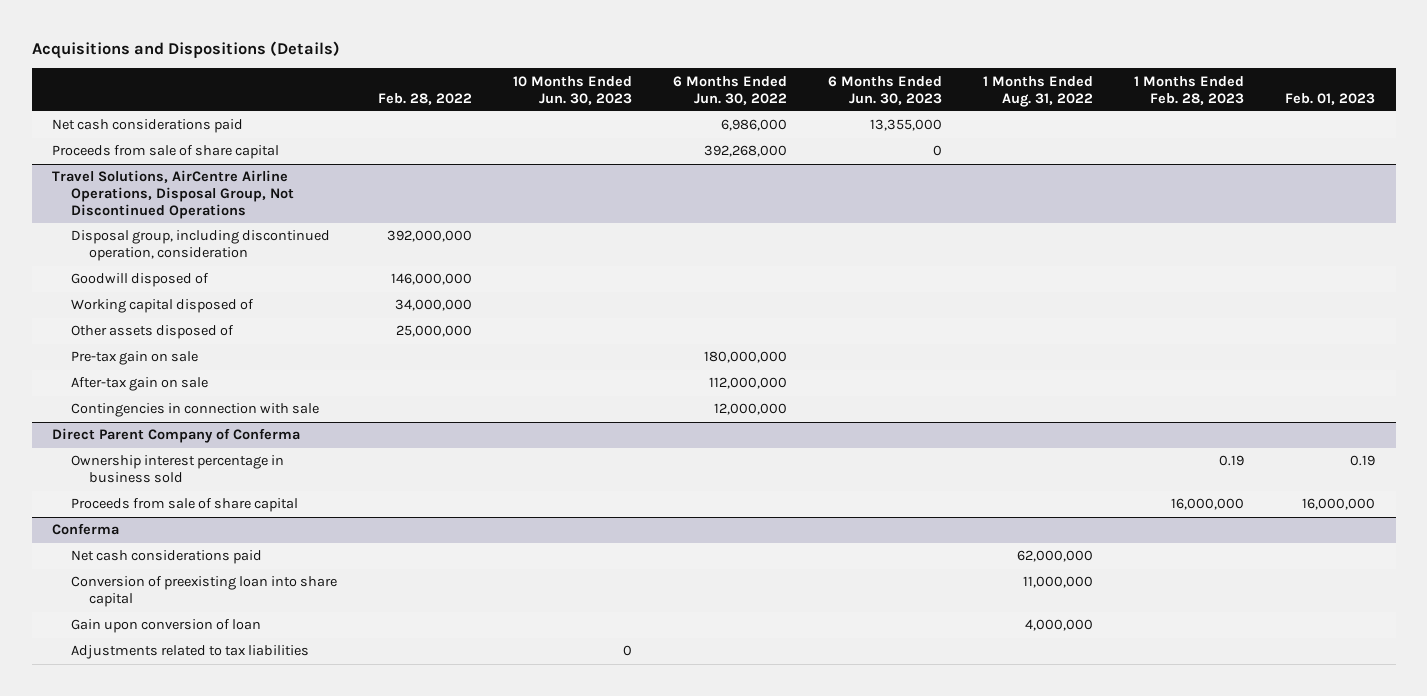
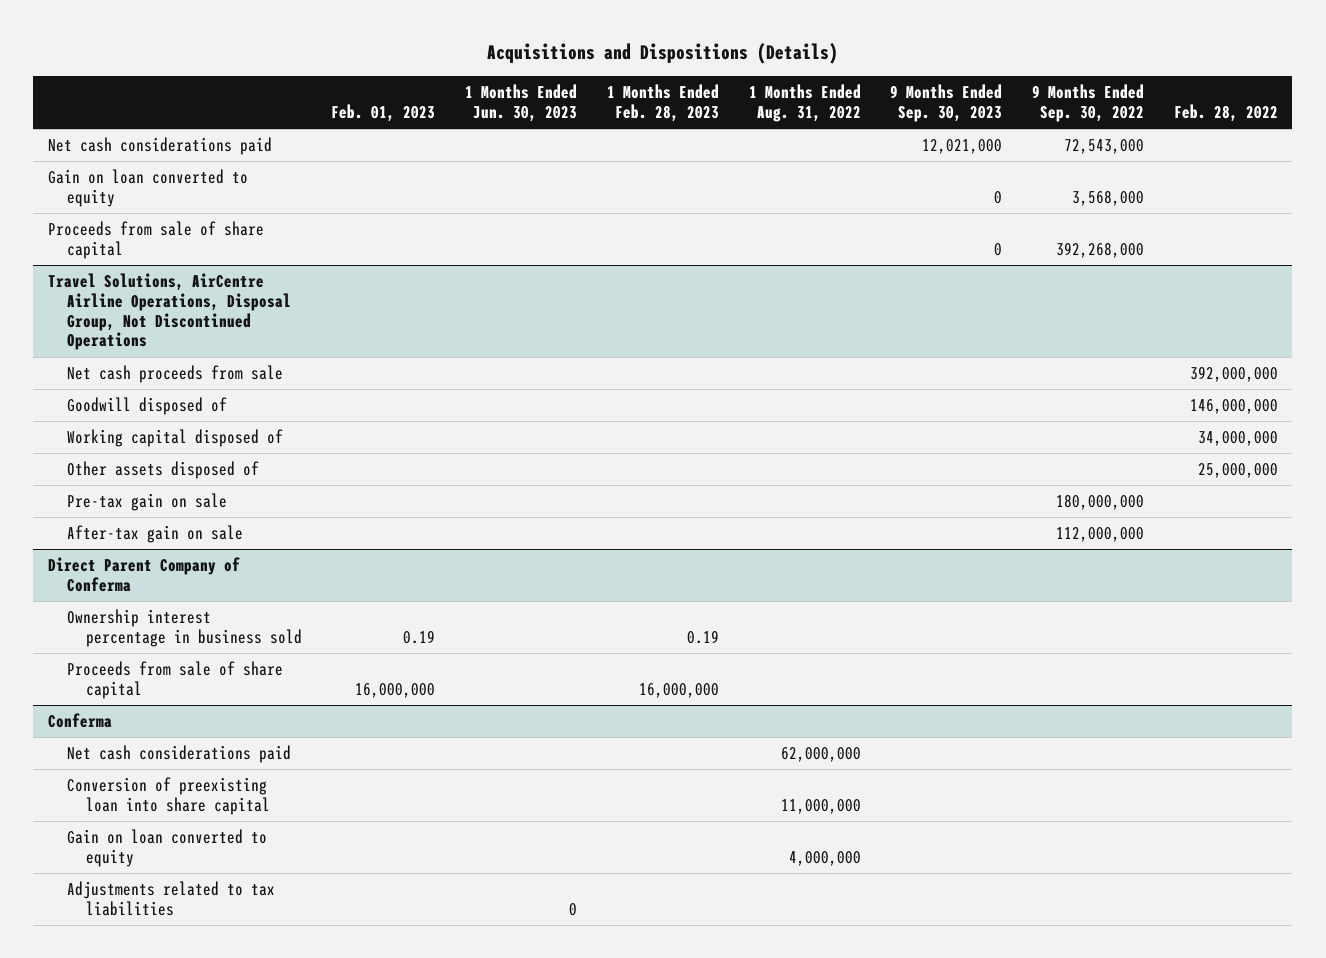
[512,75,632,105] 10 Months Ended Jun. 30, 2023 -> none
[672,75,787,105] 6 Months Ended Jun. 30, 2022 -> none
[827,75,942,105] 6 Months Ended Jun. 30, 2023 -> none
none -> [465,84,578,123] 1 Months Ended Jun. 30, 2023
none -> [890,84,1003,123] 9 Months Ended Sep. 30, 2023
none -> [1031,84,1144,123] 9 Months Ended Sep. 30, 2022
none -> [47,169,248,207] Gain on loan converted to equity
[70,230,330,262] Disposal group, including discontinued operation, consideration -> [66,365,283,384] Net cash proceeds from sale
[70,403,319,418] Contingencies in connection with sale -> none
[70,619,261,634] Gain upon conversion of loan -> [66,829,267,867] Gain on loan converted to equity

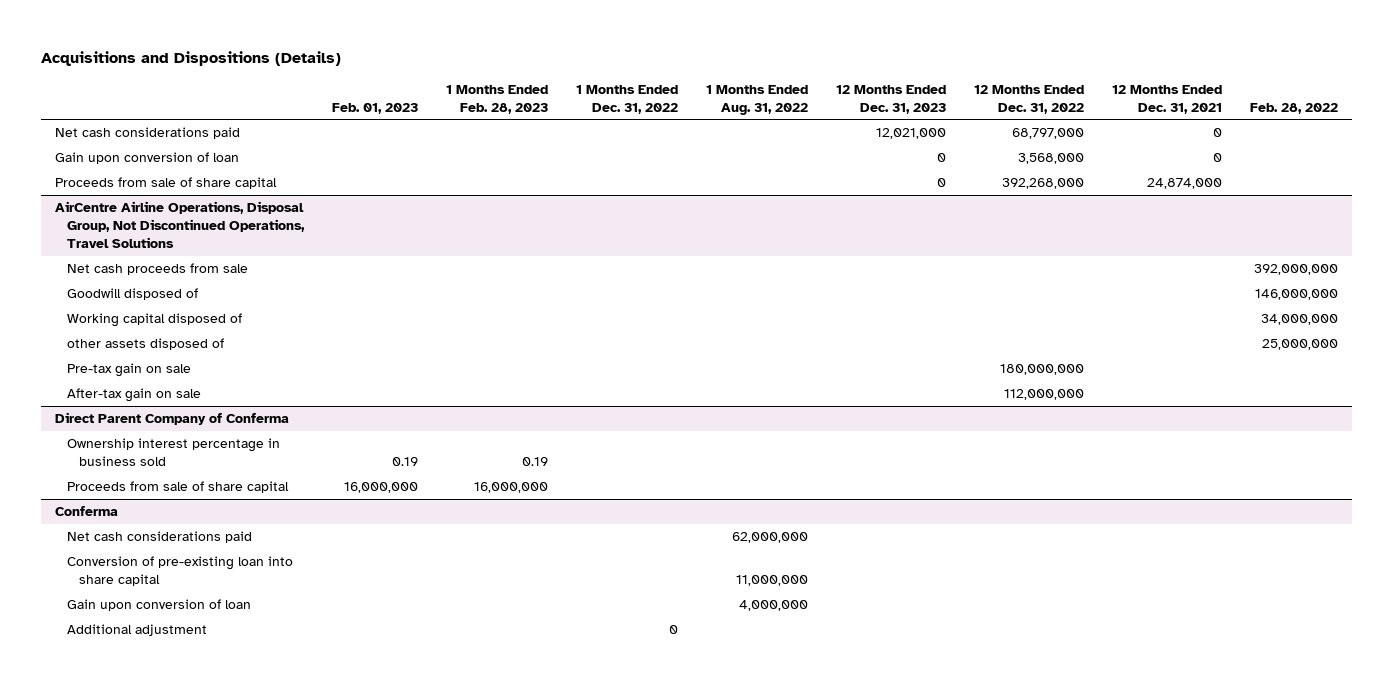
[465,84,578,123] 1 Months Ended Jun. 30, 2023 -> none
[890,84,1003,123] 9 Months Ended Sep. 30, 2023 -> none
[1031,84,1144,123] 9 Months Ended Sep. 30, 2022 -> none
none -> [575,84,678,114] 1 Months Ended Dec. 31, 2022
none -> [835,84,946,114] 12 Months Ended Dec. 31, 2023
none -> [973,84,1084,114] 12 Months Ended Dec. 31, 2022
none -> [1111,84,1222,114] 12 Months Ended Dec. 31, 2021
[47,169,248,207] Gain on loan converted to equity -> [55,152,240,165] Gain upon conversion of loan
[47,273,291,351] Travel Solutions, AirCentre Airline Operations, Disposal Group, Not Discontinued Operations -> [55,201,306,248] AirCentre Airline Operations, Disposal Group, Not Discontinued Operations, Travel Solutions
[66,461,259,480] Other assets disposed of -> [67,338,225,351] other assets disposed of
[66,777,270,815] Conversion of preexisting loan into share capital -> [67,556,294,587] Conversion of pre-existing loan into share capital
[66,829,267,867] Gain on loan converted to equity -> [67,599,252,612] Gain upon conversion of loan
[66,881,275,916] Adjustments related to tax liabilities -> [67,624,208,637] Additional adjustment

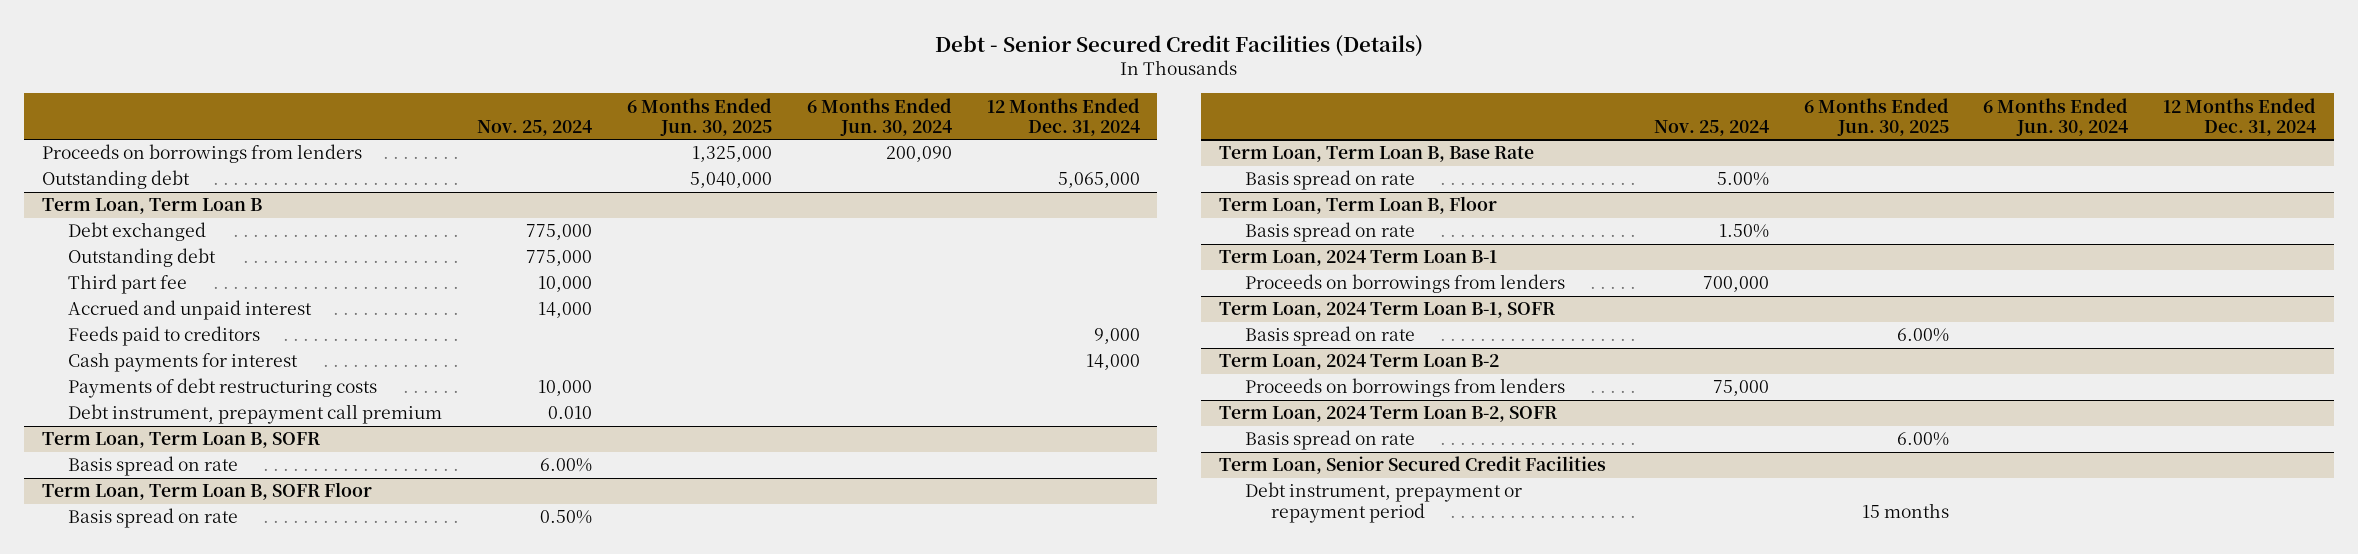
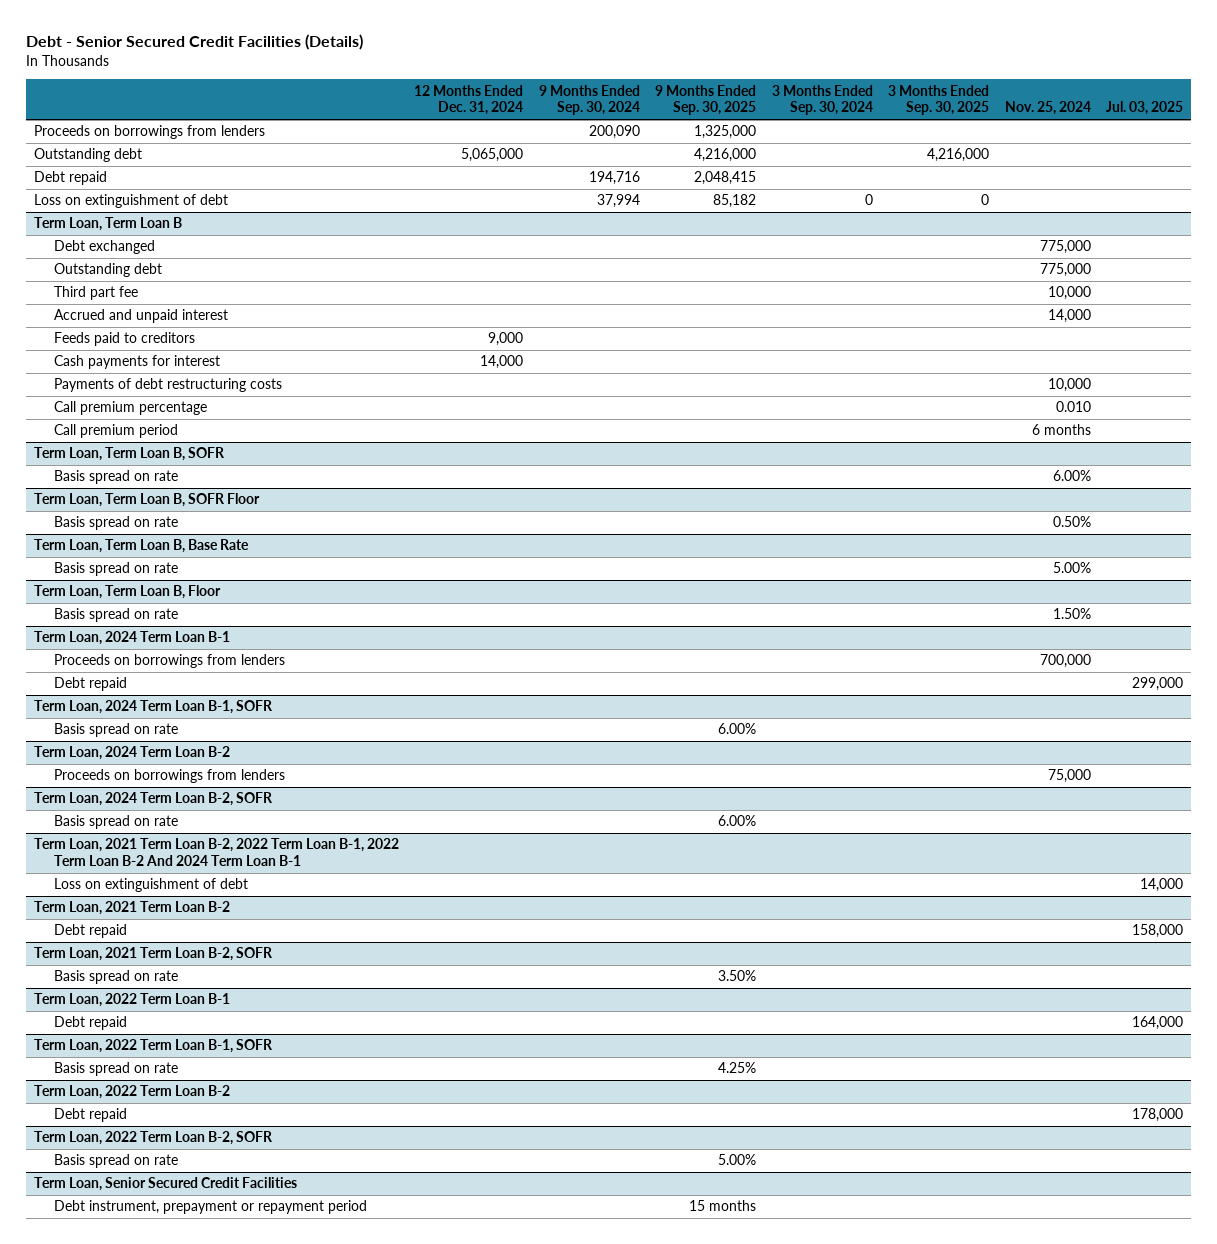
[626,97,772,136] 6 Months Ended Jun. 30, 2025 -> none
[806,97,952,136] 6 Months Ended Jun. 30, 2024 -> none
none -> [538,84,640,116] 9 Months Ended Sep. 30, 2024
none -> [655,84,757,116] 9 Months Ended Sep. 30, 2025
none -> [771,84,873,116] 3 Months Ended Sep. 30, 2024
none -> [888,84,990,116] 3 Months Ended Sep. 30, 2025
none -> [1106,101,1184,116] Jul. 03, 2025
none -> [33,171,107,186] Debt repaid
none -> [33,194,228,209] Loss on extinguishment of debt
[67,404,442,425] Debt instrument, prepayment call premium -> [54,401,208,416] Call premium percentage
none -> [54,424,179,439] Call premium period
none -> [54,677,128,692] Debt repaid
none -> [33,838,399,867] Term Loan, 2021 Term Loan B-2, 2022 Term Loan B-1, 2022 Term Loan B-2 And 2024 Term Loan B-1
none -> [54,878,249,893] Loss on extinguishment of debt
none -> [33,901,230,916] Term Loan, 2021 Term Loan B-2
none -> [54,924,128,939] Debt repaid
none -> [33,947,273,962] Term Loan, 2021 Term Loan B-2, SOFR
none -> [54,970,179,985] Basis spread on rate
none -> [33,993,230,1008] Term Loan, 2022 Term Loan B-1
none -> [54,1016,128,1031] Debt repaid
none -> [33,1039,273,1054] Term Loan, 2022 Term Loan B-1, SOFR
none -> [54,1062,179,1077] Basis spread on rate
none -> [33,1085,230,1100] Term Loan, 2022 Term Loan B-2
none -> [54,1108,128,1123] Debt repaid
none -> [33,1131,273,1146] Term Loan, 2022 Term Loan B-2, SOFR
none -> [54,1154,179,1169] Basis spread on rate

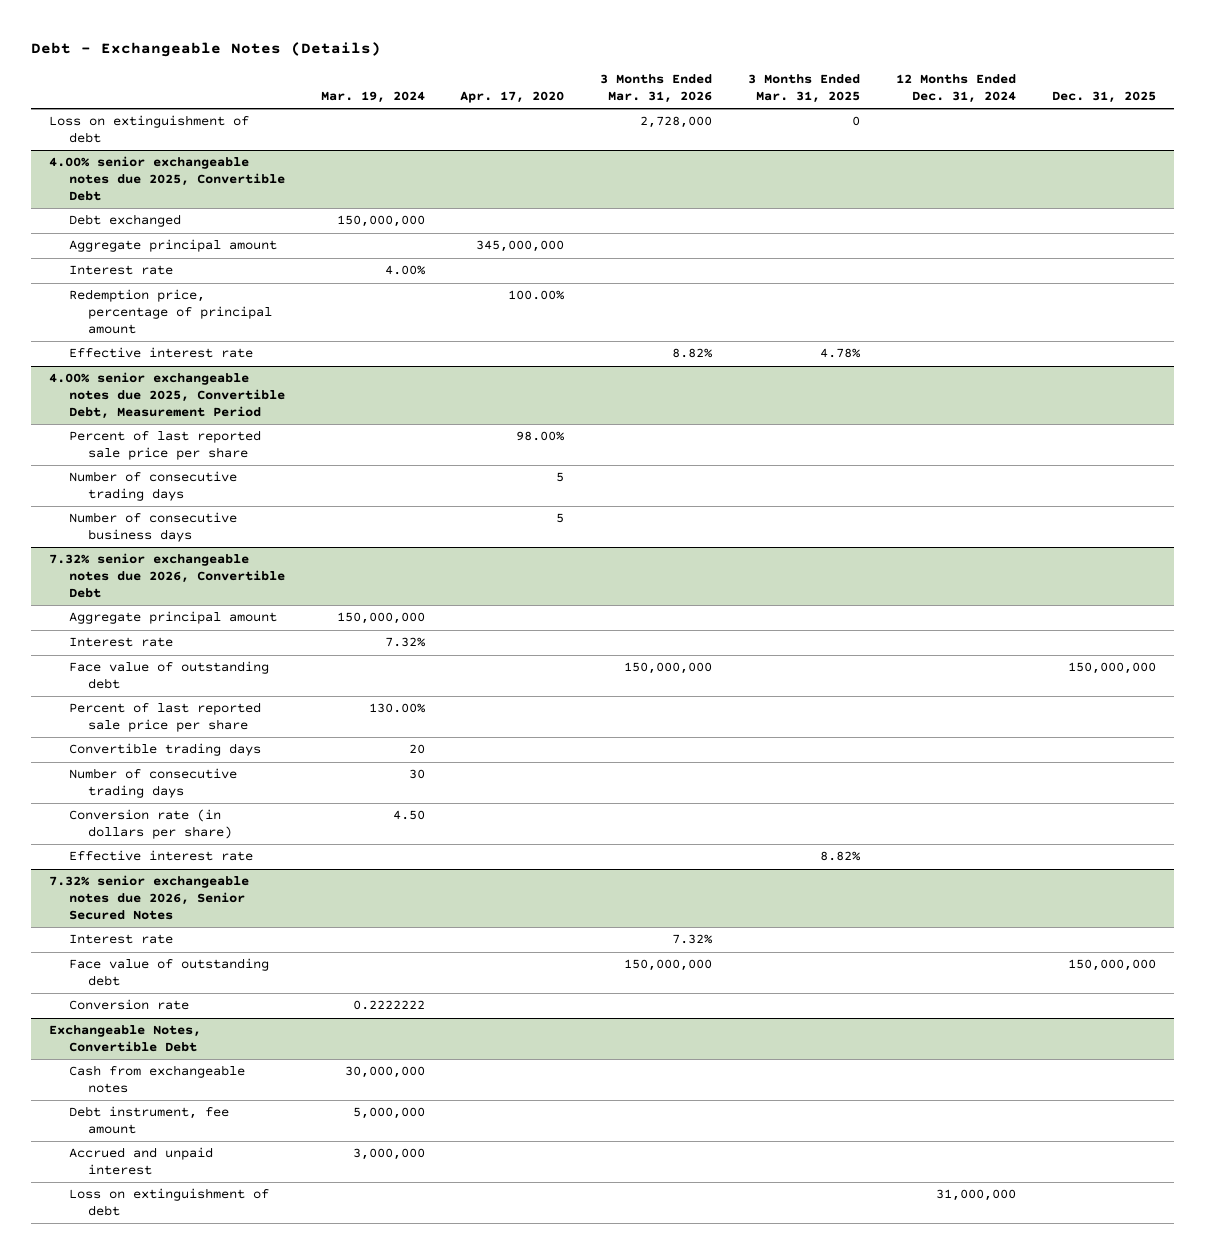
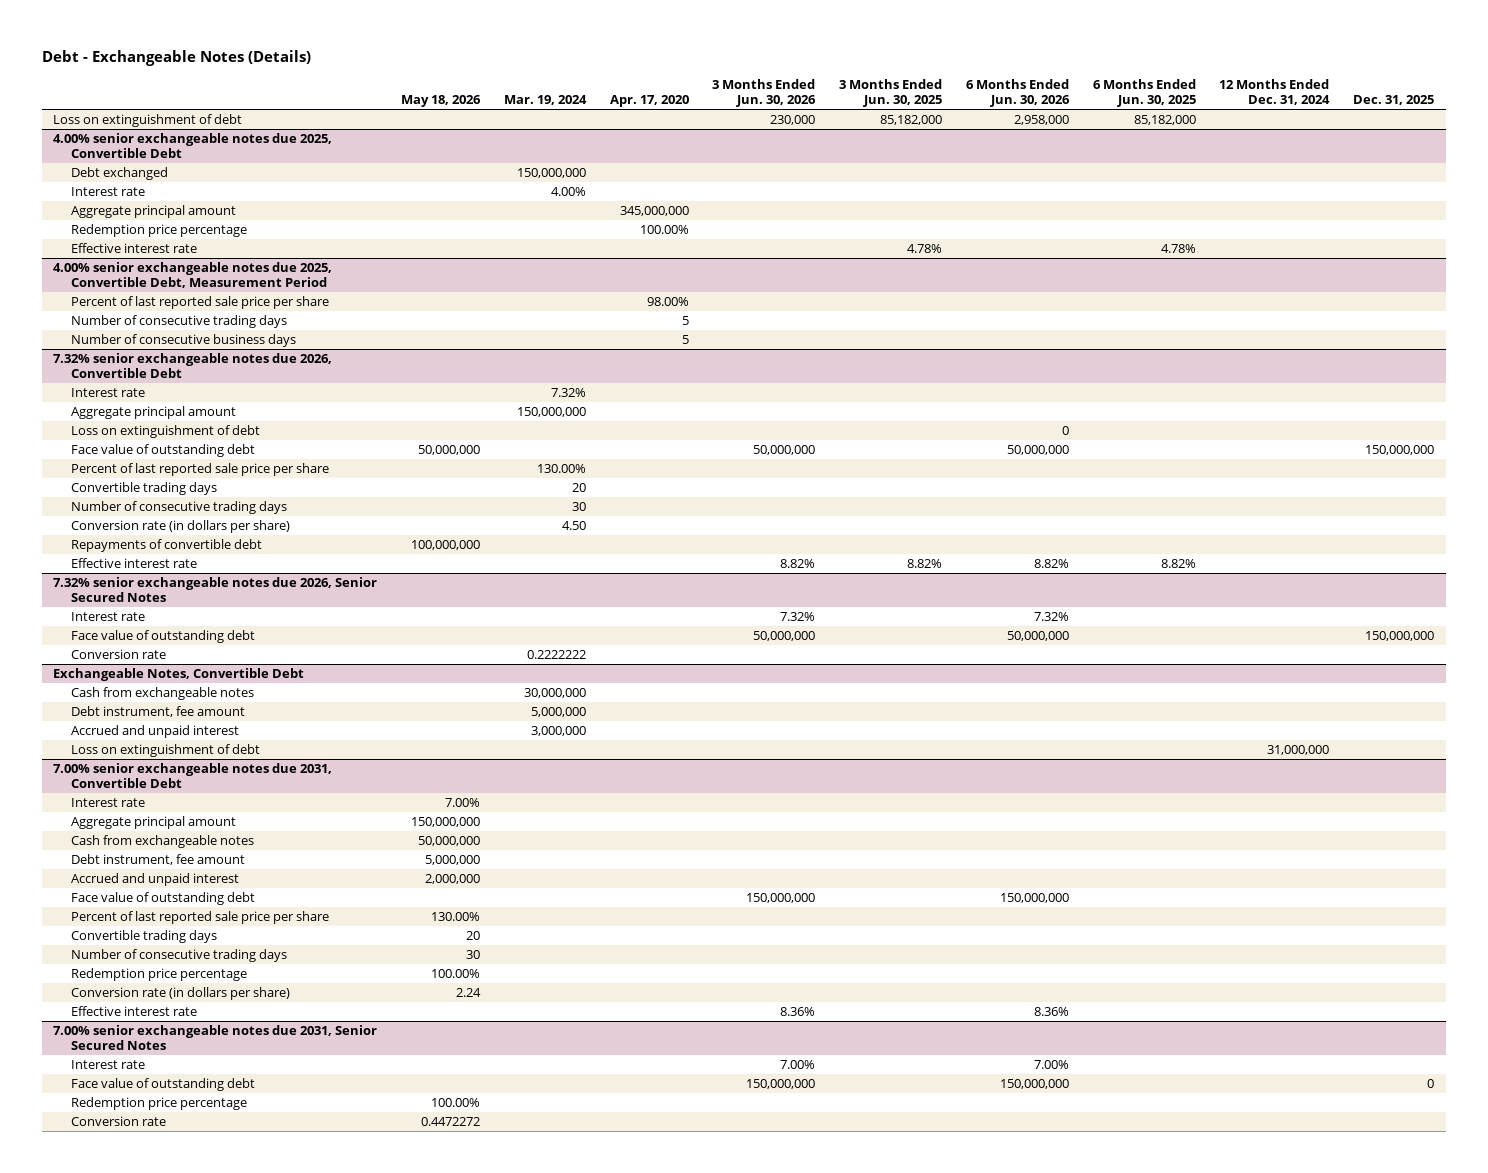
[600,74,713,103] 3 Months Ended Mar. 31, 2026 -> none
[748,74,861,103] 3 Months Ended Mar. 31, 2025 -> none
none -> [401,95,482,108] May 18, 2026
none -> [712,78,817,108] 3 Months Ended Jun. 30, 2026
none -> [839,78,943,108] 3 Months Ended Jun. 30, 2025
none -> [965,78,1070,108] 6 Months Ended Jun. 30, 2026
none -> [1092,78,1196,108] 6 Months Ended Jun. 30, 2025
[68,239,277,253] Aggregate principal amount -> [70,205,236,219] Aggregate principal amount
[68,289,273,334] Redemption price, percentage of principal amount -> [70,224,247,238] Redemption price percentage
[68,611,277,625] Aggregate principal amount -> [70,406,236,420] Aggregate principal amount
none -> [70,425,260,439] Loss on extinguishment of debt
none -> [70,539,262,553] Repayments of convertible debt
none -> [53,763,333,789] 7.00% senior exchangeable notes due 2031, Convertible Debt
none -> [70,798,145,808] Interest rate
none -> [70,816,236,830] Aggregate principal amount
none -> [70,835,254,849] Cash from exchangeable notes
none -> [70,854,245,866] Debt instrument, fee amount
none -> [70,873,239,887] Accrued and unpaid interest
none -> [70,892,255,906] Face value of outstanding debt
none -> [70,911,329,925] Percent of last reported sale price per share
none -> [70,930,217,944] Convertible trading days
none -> [70,949,287,963] Number of consecutive trading days
none -> [70,968,247,982] Redemption price percentage
none -> [70,987,290,1001] Conversion rate (in dollars per share)
none -> [70,1006,197,1017] Effective interest rate
none -> [53,1025,378,1051] 7.00% senior exchangeable notes due 2031, Senior Secured Notes
none -> [70,1060,145,1070] Interest rate
none -> [70,1078,255,1092] Face value of outstanding debt
none -> [70,1097,247,1111] Redemption price percentage
none -> [70,1116,166,1127] Conversion rate

